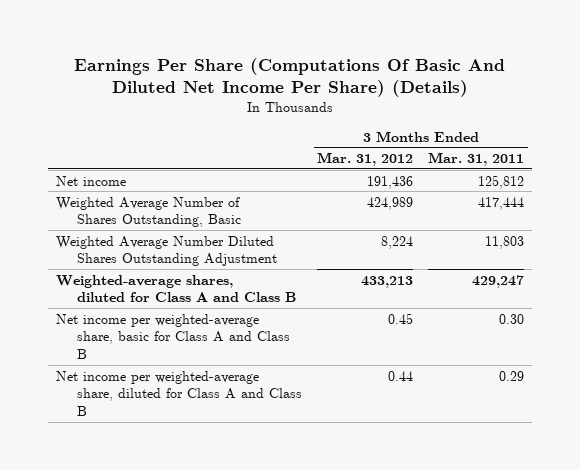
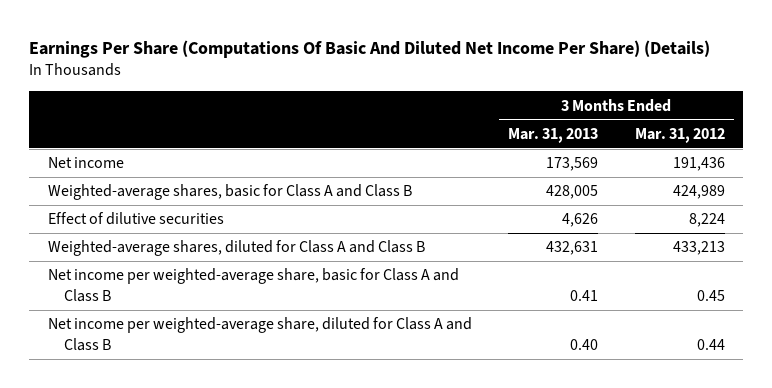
[428,151,525,166] Mar. 31, 2011 -> none
none -> [508,127,599,143] Mar. 31, 2013
[55,196,242,228] Weighted Average Number of Shares Outstanding, Basic -> [47,184,412,201] Weighted-average shares, basic for Class A and Class B
[55,235,278,267] Weighted Average Number Diluted Shares Outstanding Adjustment -> [47,212,224,226] Effect of dilutive securities

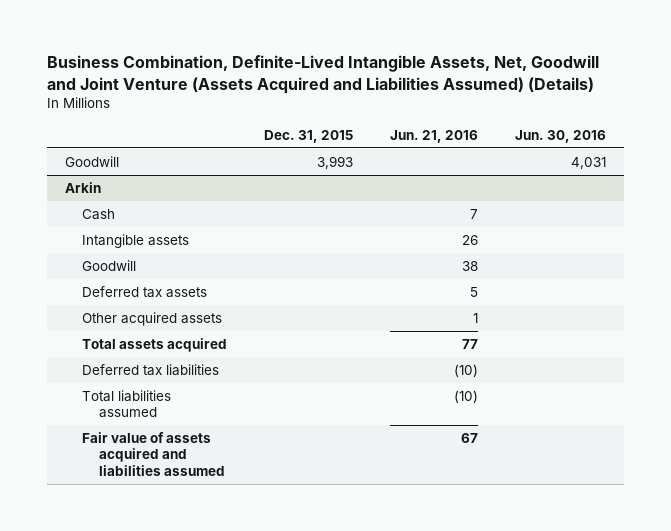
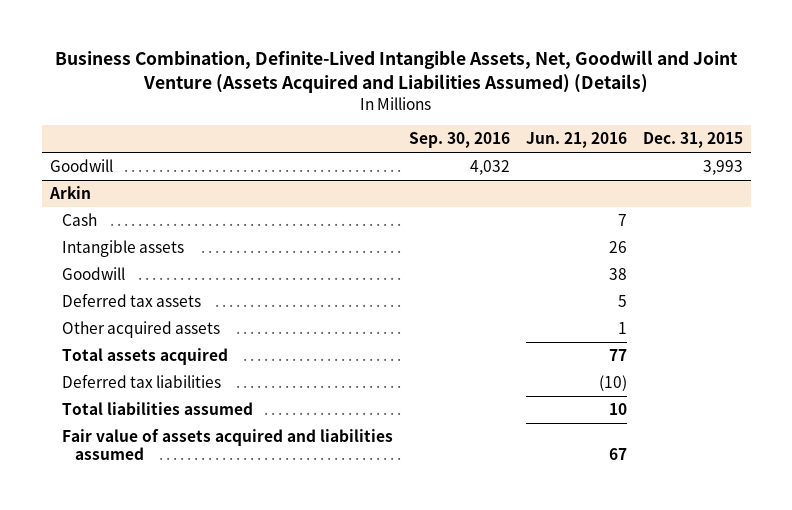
[514,129,606,143] Jun. 30, 2016 -> none
none -> [409,132,511,149] Sep. 30, 2016
[454,389,479,403] (10) -> [608,403,627,416] 10

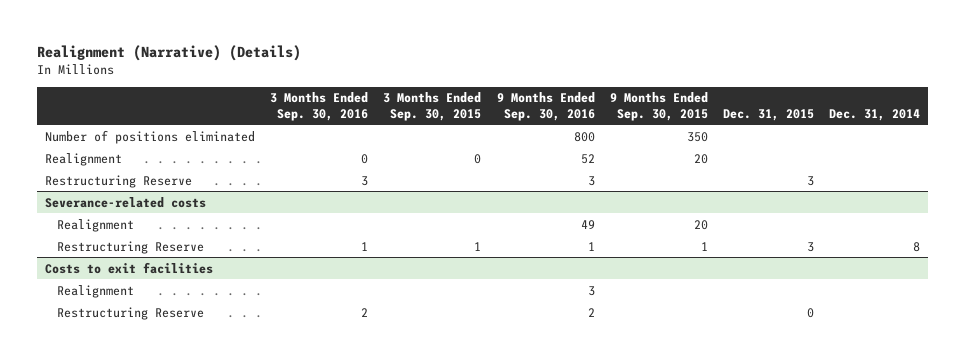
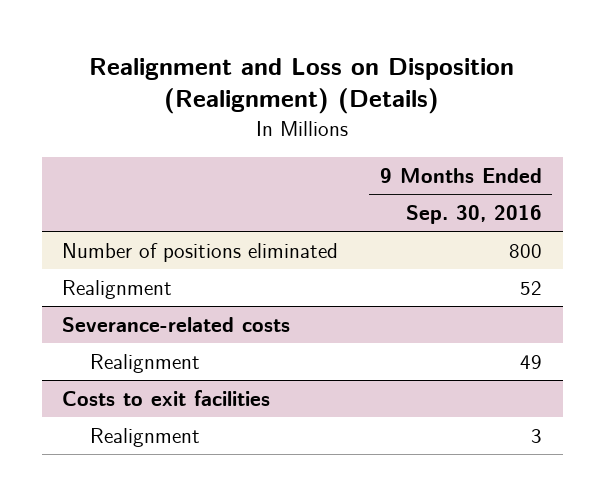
[37,44,302,61] Realignment (Narrative) (Details) -> [89,57,515,115] Realignment and Loss on Disposition (Realignment) (Details)
[270,92,369,121] 3 Months Ended Sep. 30, 2016 -> none
[383,92,482,121] 3 Months Ended Sep. 30, 2015 -> none
[609,92,708,121] 9 Months Ended Sep. 30, 2015 -> none
[723,108,815,121] Dec. 31, 2015 -> none
[829,108,921,121] Dec. 31, 2014 -> none
[44,174,192,188] Restructuring Reserve -> none
[57,240,205,254] Restructuring Reserve -> none
[57,306,205,320] Restructuring Reserve -> none

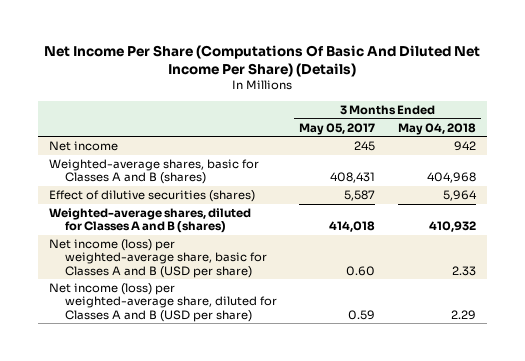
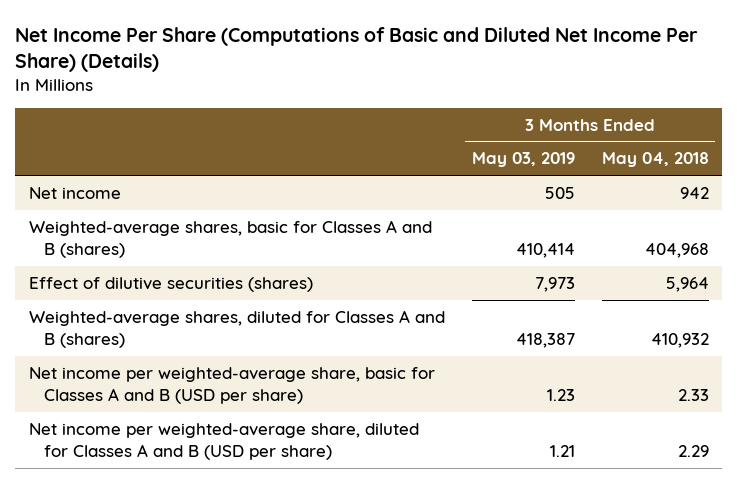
[44,44,481,77] Net Income Per Share (Computations Of Basic And Diluted Net Income Per Share) (Details) -> [15,26,699,72] Net Income Per Share (Computations of Basic and Diluted Net Income Per Share) (Details)
[299,122,376,135] May 05, 2017 -> none
none -> [471,152,575,168] May 03, 2019
[48,239,267,278] Net income (loss) per weighted-average share, basic for Classes A and B (USD per share) -> [28,366,435,404] Net income per weighted-average share, basic for Classes A and B (USD per share)
[48,283,277,322] Net income (loss) per weighted-average share, diluted for Classes A and B (USD per share) -> [28,422,419,460] Net income per weighted-average share, diluted for Classes A and B (USD per share)

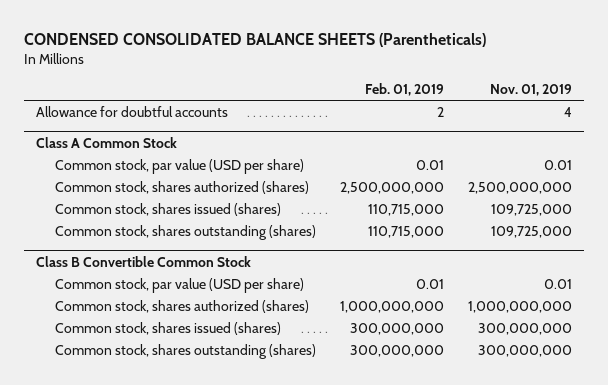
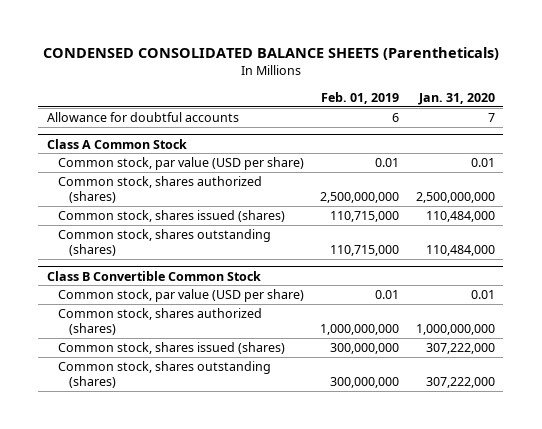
[490,83,573,96] Nov. 01, 2019 -> none
none -> [417,92,495,105] Jan. 31, 2020
[437,106,445,117] 2 -> [392,112,400,122] 6

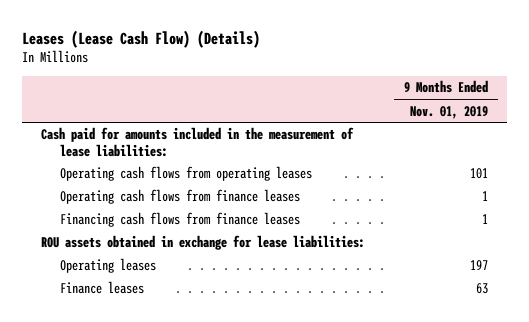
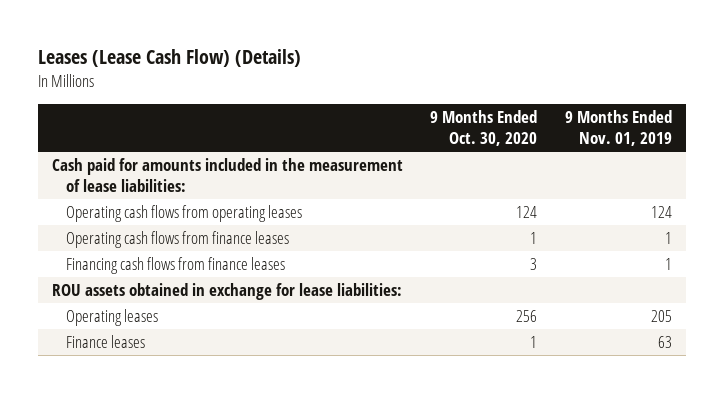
none -> [430,109,538,147] 9 Months Ended Oct. 30, 2020
[469,168,488,180] 101 -> [650,205,672,218] 124
[469,260,488,271] 197 -> [650,309,672,322] 205

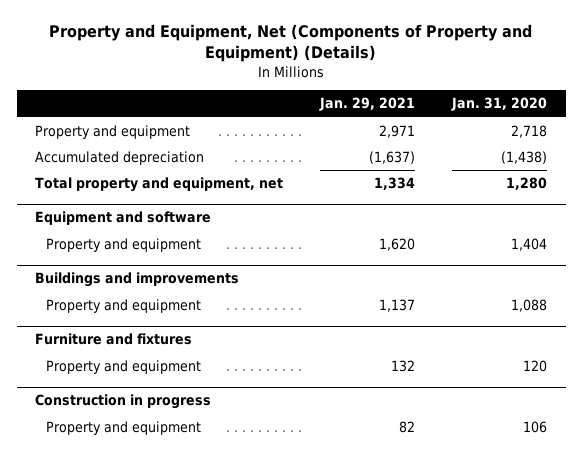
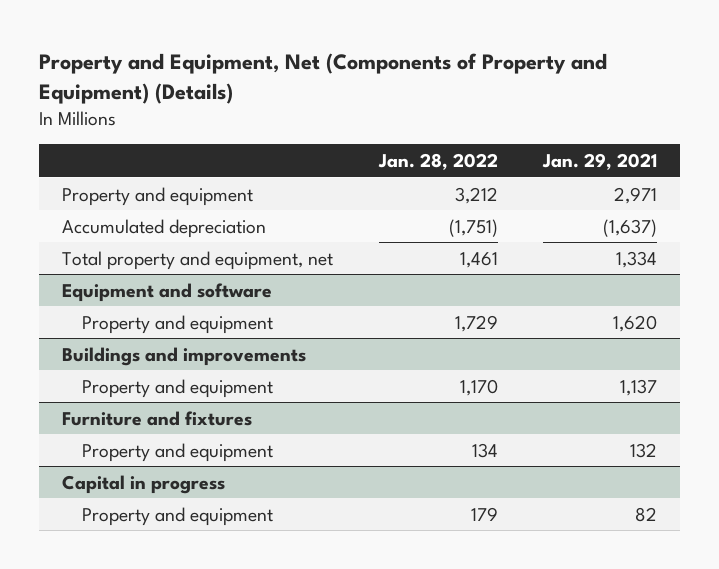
[451,97,548,112] Jan. 31, 2020 -> none
none -> [377,152,498,170] Jan. 28, 2022
[35,394,212,410] Construction in progress -> [62,474,226,494] Capital in progress

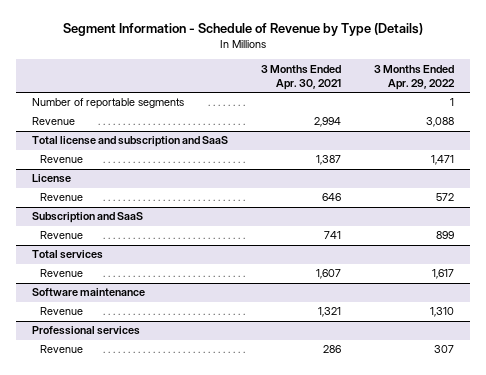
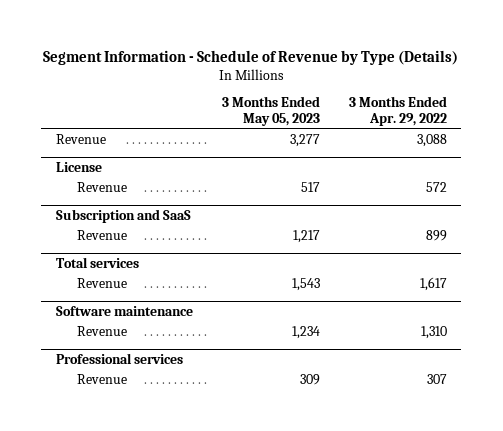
[261,64,342,90] 3 Months Ended Apr. 30, 2021 -> none
none -> [221,96,320,127] 3 Months Ended May 05, 2023
[32,98,185,110] Number of reportable segments -> none
[32,136,229,148] Total license and subscription and SaaS -> none
[40,155,84,164] Revenue -> none

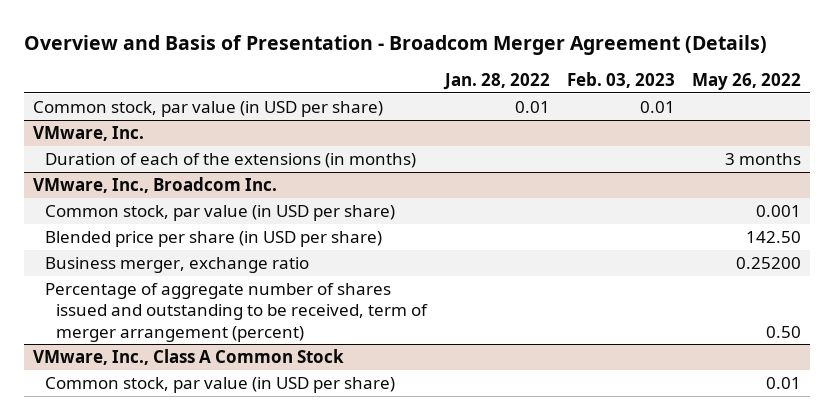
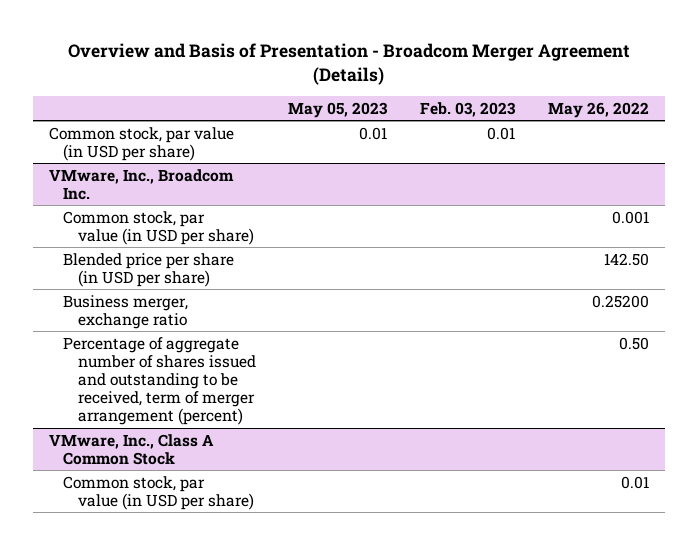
[442,72,550,90] Jan. 28, 2022 -> none
none -> [288,101,389,118] May 05, 2023
[32,125,144,141] VMware, Inc. -> none
[44,152,416,168] Duration of each of the extensions (in months) -> none

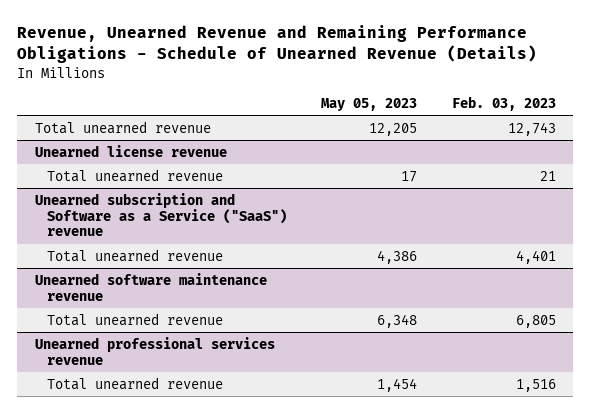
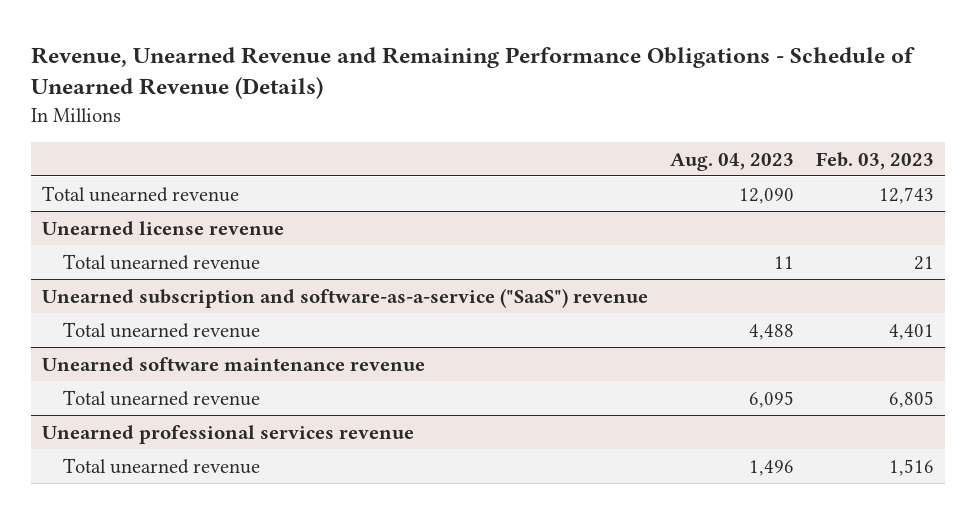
[321,97,418,111] May 05, 2023 -> none
none -> [670,152,795,171] Aug. 04, 2023
[34,192,287,237] Unearned subscription and Software as a Service ("SaaS") revenue -> [42,287,649,308] Unearned subscription and software-as-a-service ("SaaS") revenue

